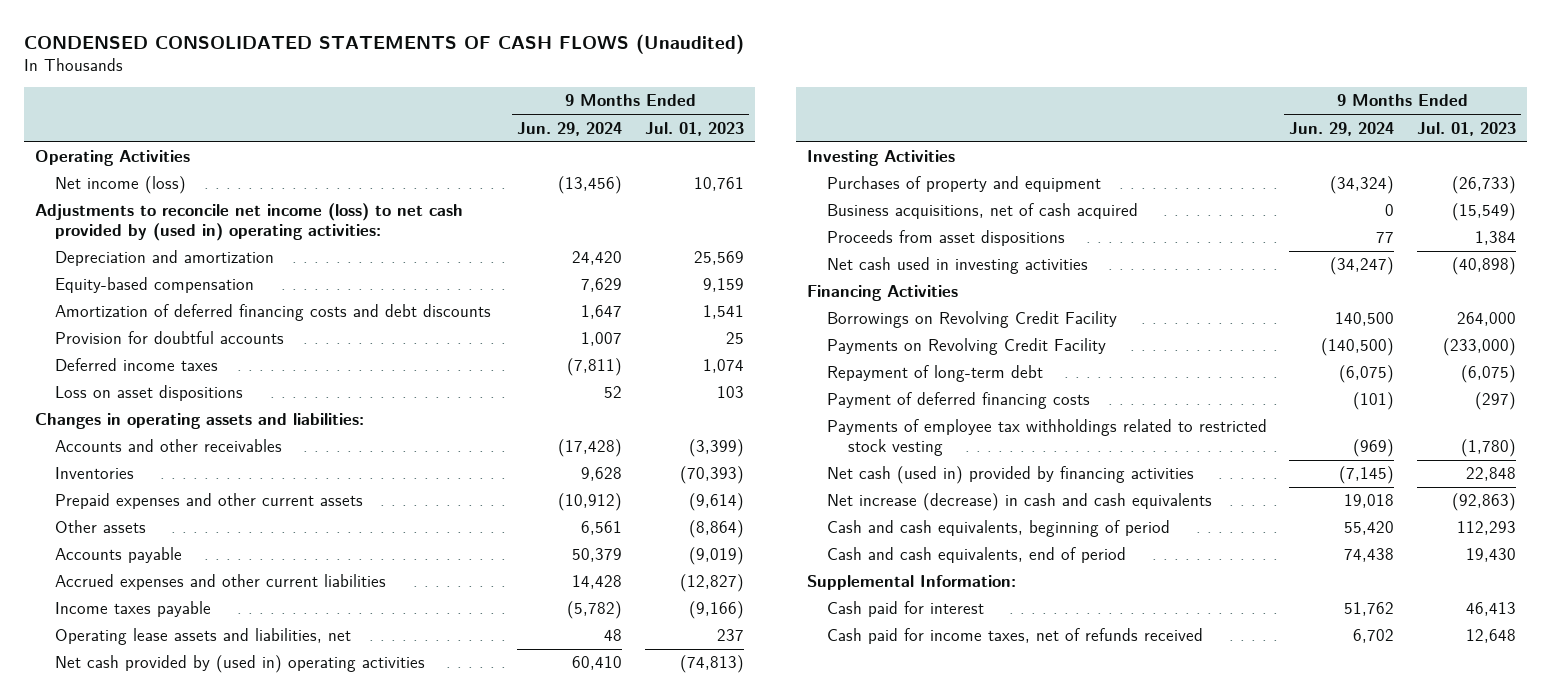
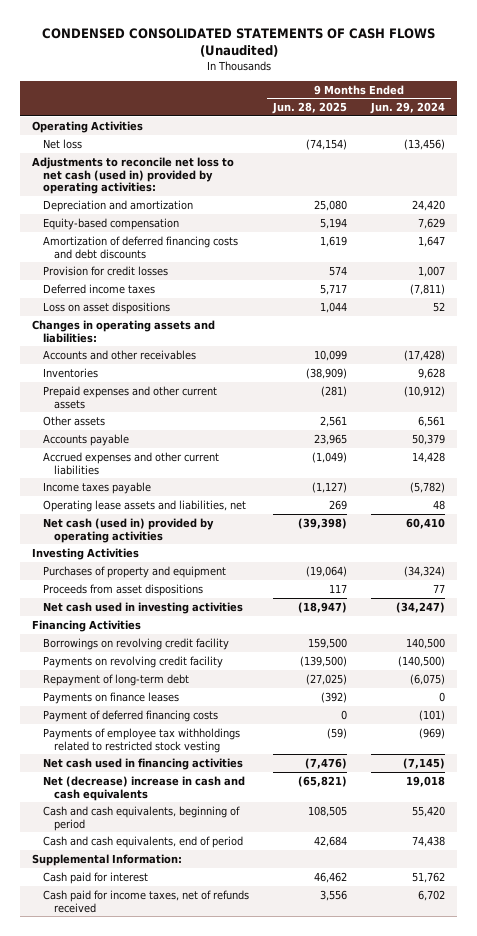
[644,121,744,136] Jul. 01, 2023 -> none
none -> [272,102,348,115] Jun. 28, 2025
[55,176,187,195] Net income (loss) -> [43,138,83,149] Net loss
[34,203,463,242] Adjustments to reconcile net income (loss) to net cash provided by (used in) operating activities: -> [32,156,235,195] Adjustments to reconcile net loss to net cash (used in) provided by operating activities:
[55,331,285,345] Provision for doubtful accounts -> none
none -> [43,265,169,276] Provision for credit losses
[55,655,426,674] Net cash provided by (used in) operating activities -> [43,517,215,543] Net cash (used in) provided by operating activities
[827,203,1139,220] Business acquisitions, net of cash acquired -> none
[827,311,1118,329] Borrowings on Revolving Credit Facility -> [43,637,230,650] Borrowings on revolving credit facility
[827,338,1107,356] Payments on Revolving Credit Facility -> [43,655,224,668] Payments on revolving credit facility
none -> [43,691,180,704] Payments on finance leases
[827,466,1195,485] Net cash (used in) provided by financing activities -> [43,757,244,770] Net cash used in financing activities
[827,493,1213,512] Net increase (decrease) in cash and cash equivalents -> [43,775,246,801] Net (decrease) increase in cash and cash equivalents

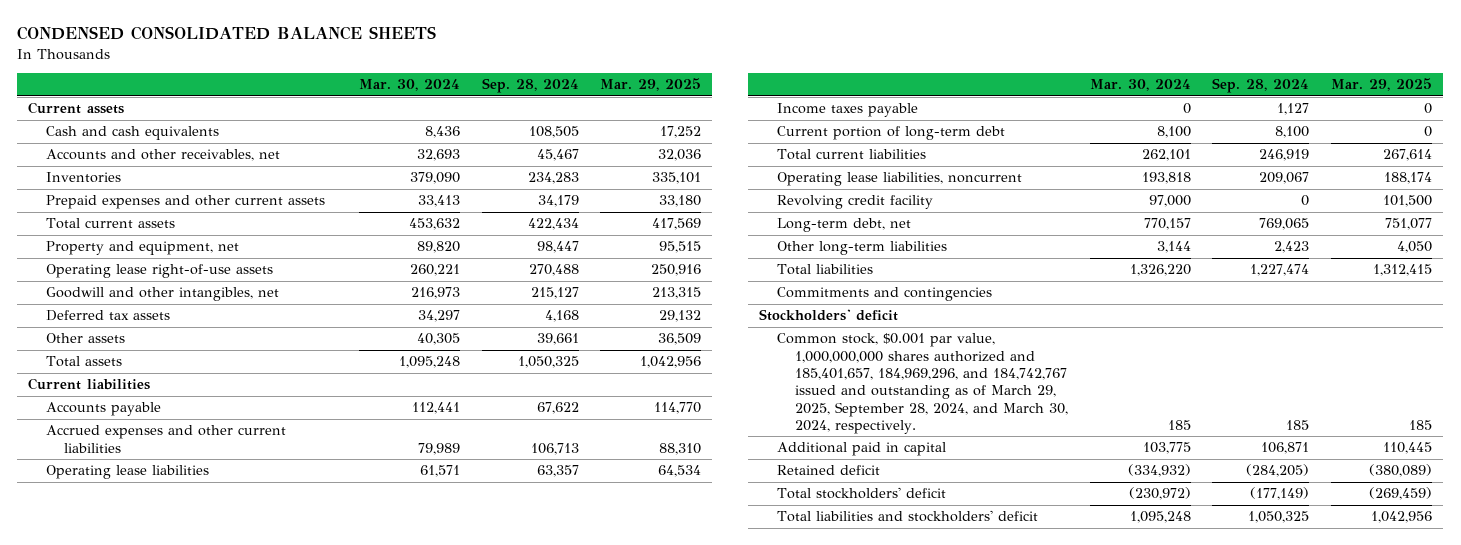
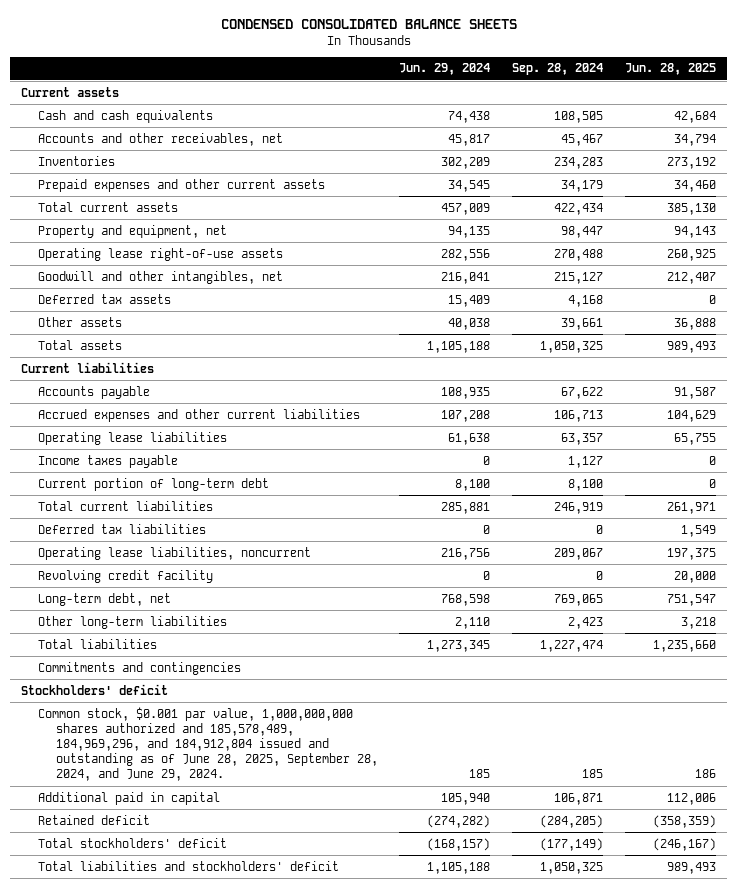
[358,79,460,92] Mar. 30, 2024 -> none
[600,78,702,92] Mar. 29, 2025 -> none
none -> [399,63,491,76] Jun. 29, 2024
none -> [625,63,717,76] Jun. 28, 2025
none -> [38,523,207,534] Deferred tax liabilities
[776,333,1068,434] Common stock, $0.001 par value, 1,000,000,000 shares authorized and 185,401,657, 184,969,296, and 184,742,767 issued and outstanding as of March 29, 2025, September 28, 2024, and March 30, 2024, respectively. -> [38,706,378,782] Common stock, $0.001 par value, 1,000,000,000 shares authorized and 185,578,489, 184,969,296, and 184,912,804 issued and outstanding as of June 28, 2025, September 28, 2024, and June 29, 2024.

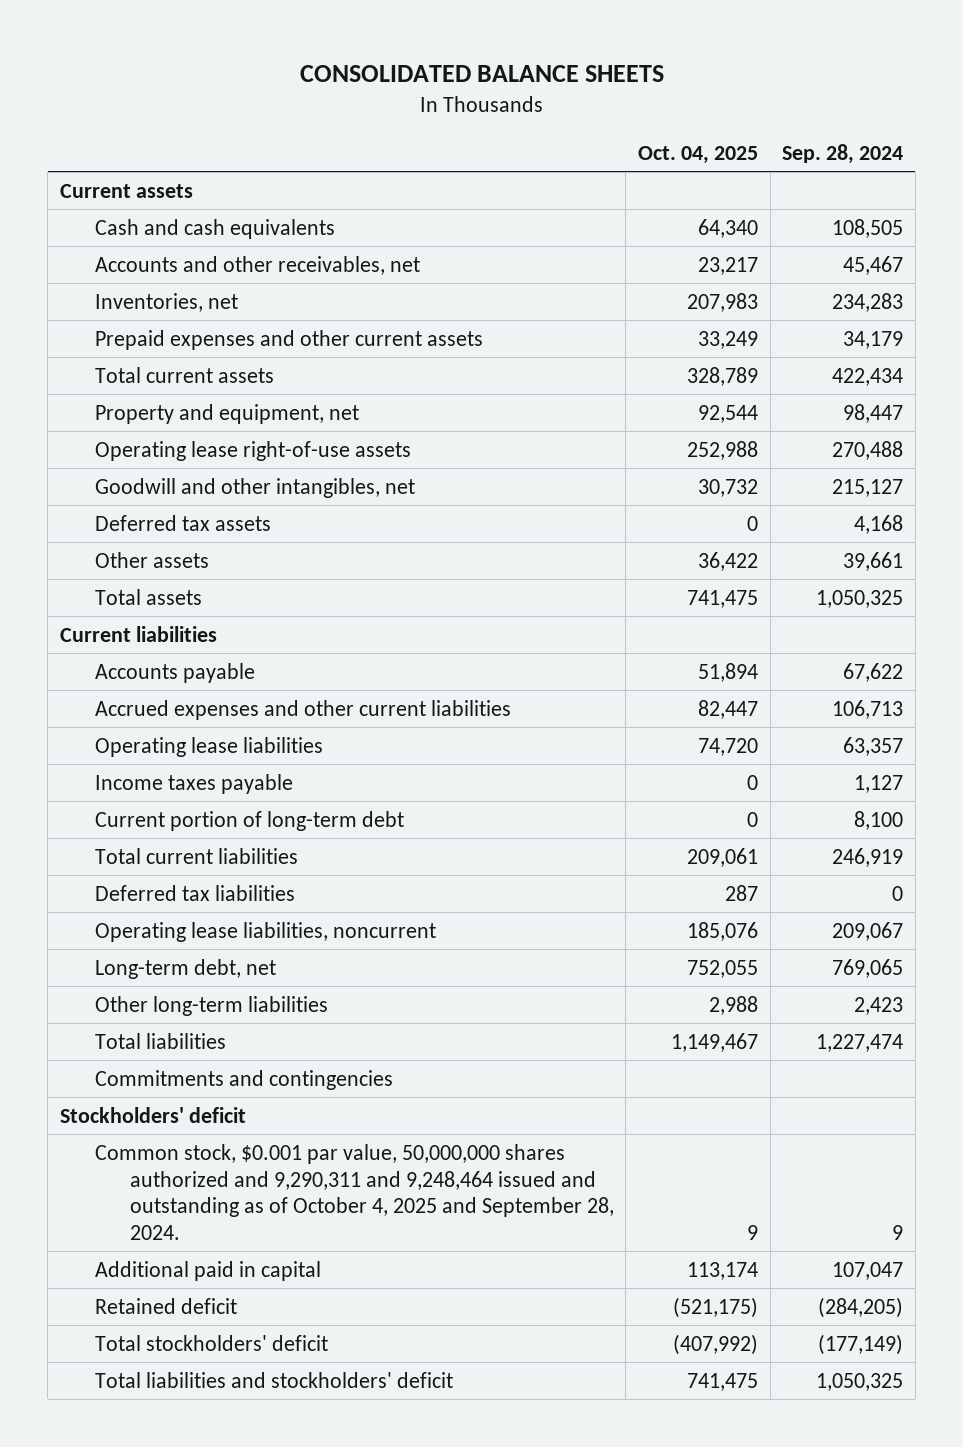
[220,18,517,29] CONDENSED CONSOLIDATED BALANCE SHEETS -> [299,65,664,83] CONSOLIDATED BALANCE SHEETS
[399,63,491,76] Jun. 29, 2024 -> none
[625,63,717,76] Jun. 28, 2025 -> none
none -> [638,145,759,164] Oct. 04, 2025
[38,155,116,166] Inventories -> [94,292,238,312] Inventories, net
[38,569,214,583] Revolving credit facility -> none
[38,706,378,782] Common stock, $0.001 par value, 1,000,000,000 shares authorized and 185,578,489, 184,969,296, and 184,912,804 issued and outstanding as of June 28, 2025, September 28, 2024, and June 29, 2024. -> [94,1143,614,1241] Common stock, $0.001 par value, 50,000,000 shares authorized and 9,290,311 and 9,248,464 issued and outstanding as of October 4, 2025 and September 28, 2024.
[582,769,604,779] 185 -> [892,1225,904,1241] 9
[554,792,604,805] 106,871 -> [832,1261,904,1280] 107,047

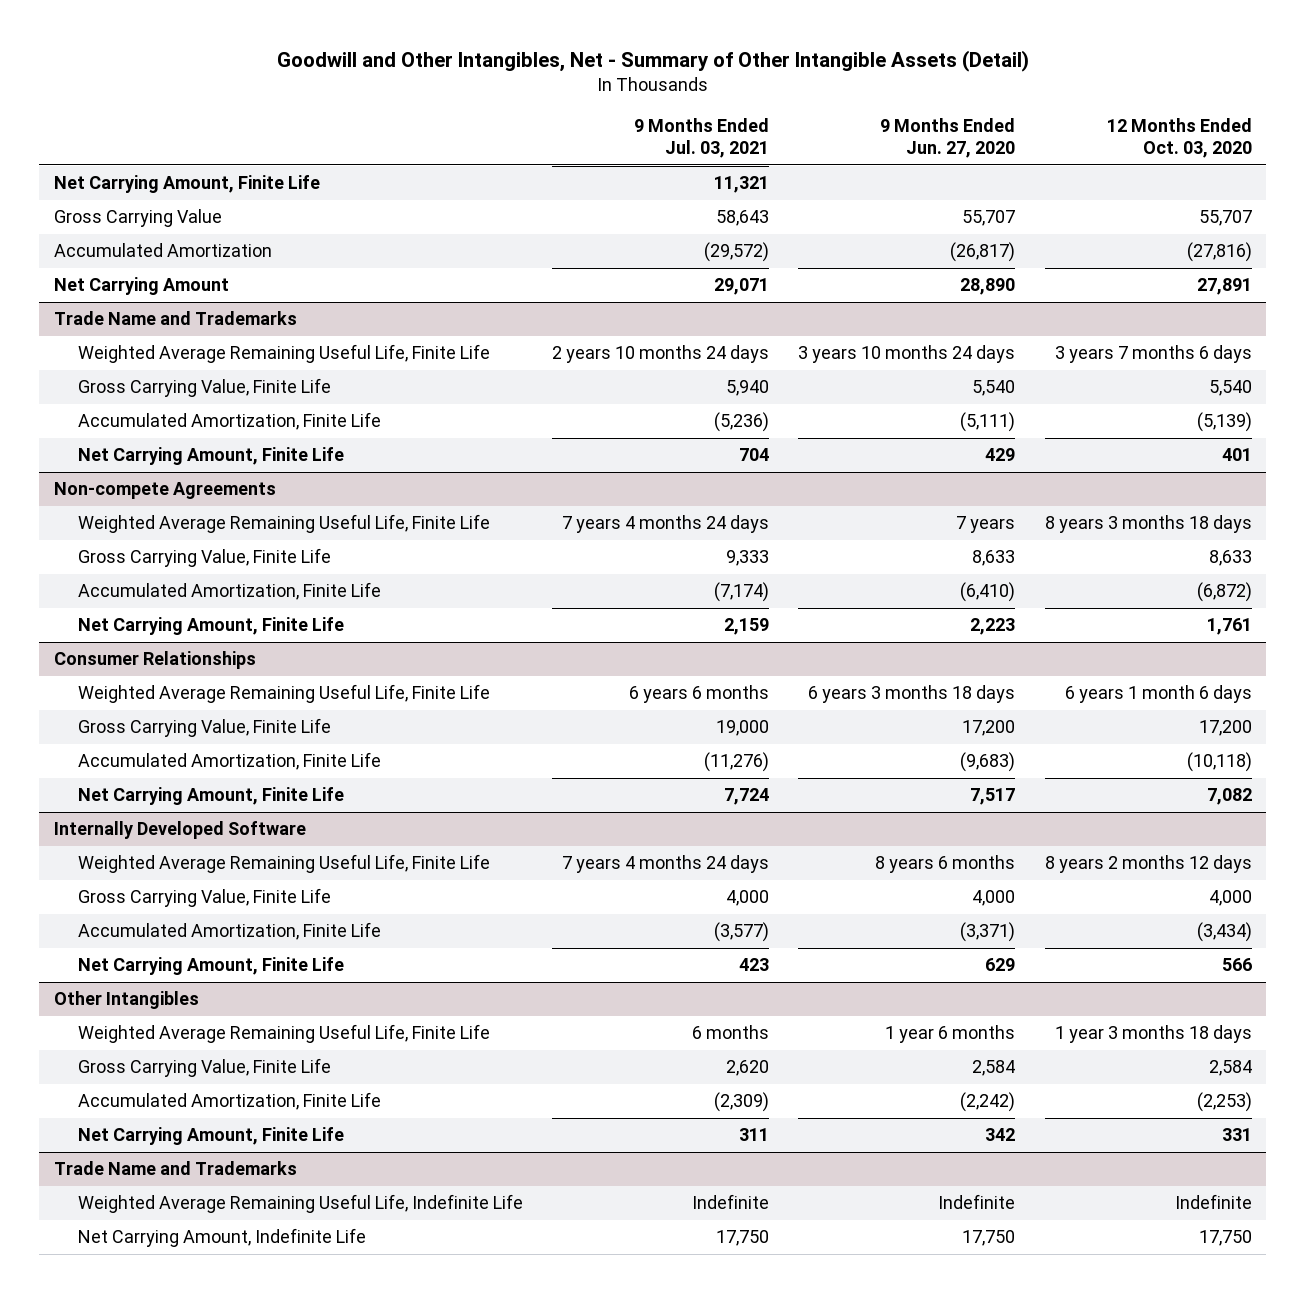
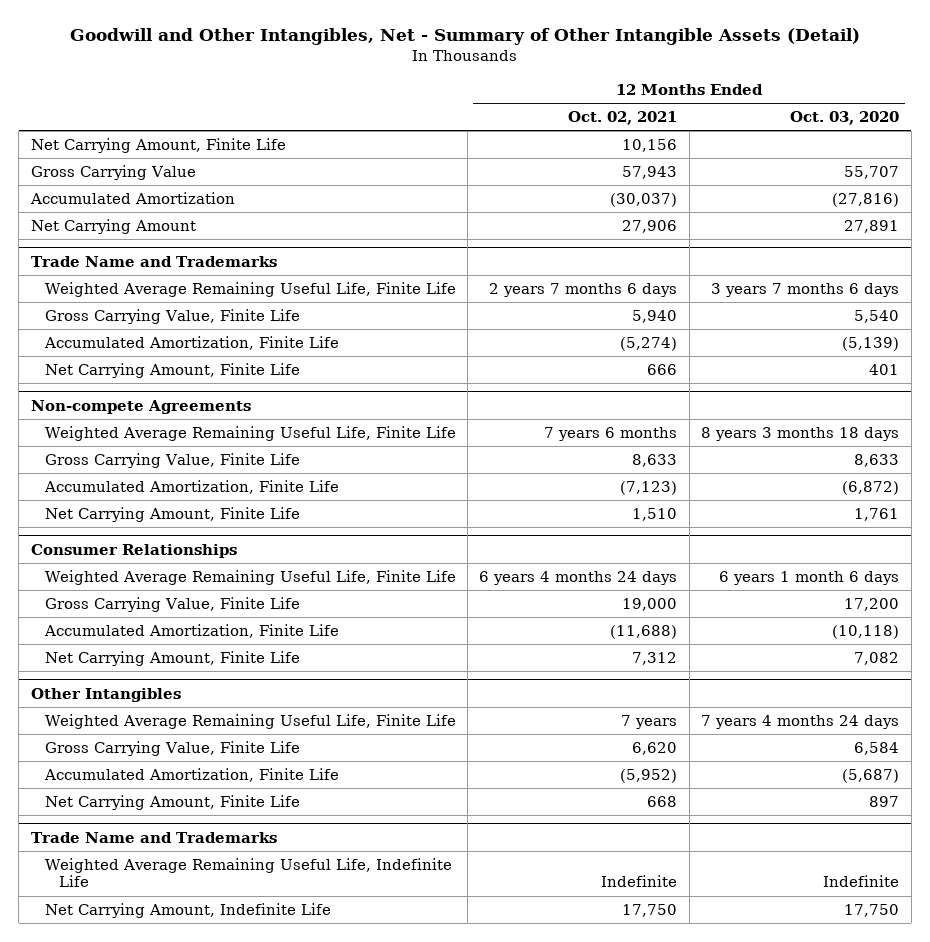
[633,117,769,159] 9 Months Ended Jul. 03, 2021 -> none
[880,117,1016,159] 9 Months Ended Jun. 27, 2020 -> none
none -> [568,110,678,125] Oct. 02, 2021
[53,821,306,840] Internally Developed Software -> none
[77,854,490,874] Weighted Average Remaining Useful Life, Finite Life -> none
[77,888,331,908] Gross Carrying Value, Finite Life -> none
[77,922,381,941] Accumulated Amortization, Finite Life -> none
[77,957,344,976] Net Carrying Amount, Finite Life -> none
[1054,1025,1252,1044] 1 year 3 months 18 days -> [701,714,900,729] 7 years 4 months 24 days
[1208,1060,1252,1077] 2,584 -> [854,741,900,755] 6,584
[1196,1092,1252,1113] (2,253) -> [842,768,900,783] (5,687)
[1221,1128,1252,1142] 331 -> [869,795,900,807] 897

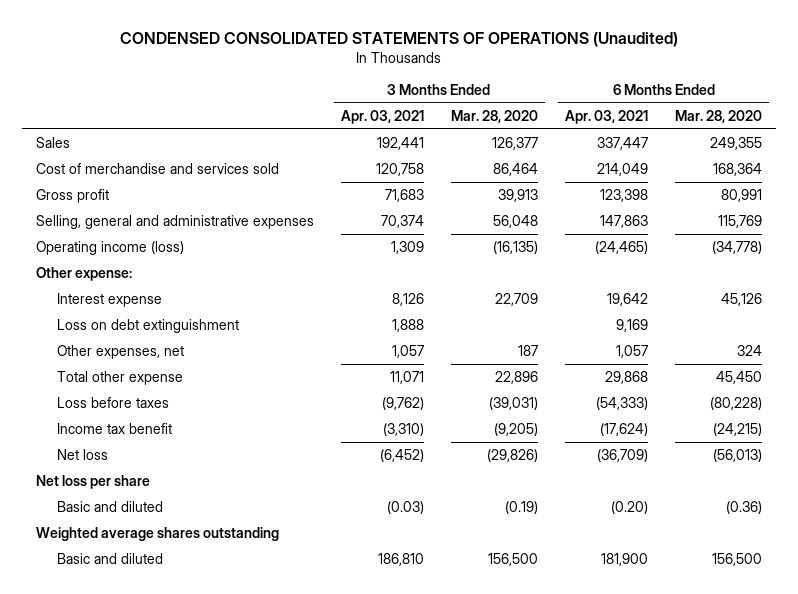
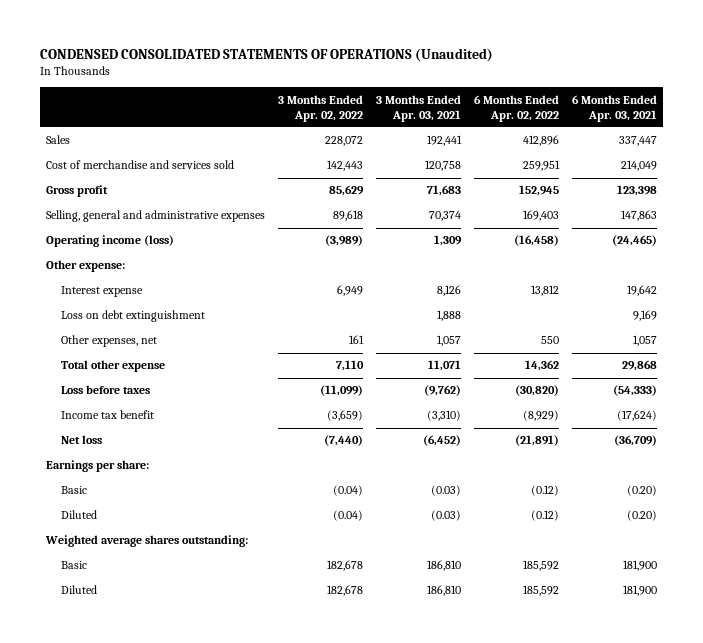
[451,109,539,123] Mar. 28, 2020 -> none
[675,109,763,123] Mar. 28, 2020 -> none
none -> [278,94,364,122] 3 Months Ended Apr. 02, 2022
none -> [473,94,559,122] 6 Months Ended Apr. 02, 2022
[56,500,163,512] Basic and diluted -> none
[35,474,150,489] Net loss per share -> [46,460,150,473] Earnings per share:
none -> [60,486,87,495] Basic
none -> [60,510,97,520] Diluted
[35,526,279,541] Weighted average shares outstanding -> [45,535,249,548] Weighted average shares outstanding:
none -> [60,561,87,570] Basic
[56,552,163,564] Basic and diluted -> [60,585,97,595] Diluted

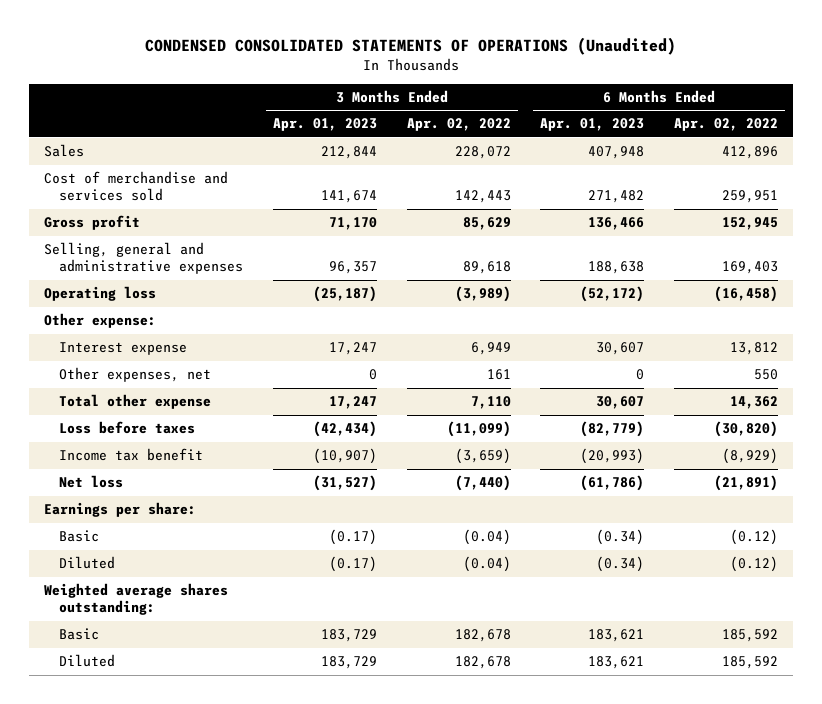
[375,94,461,122] 3 Months Ended Apr. 03, 2021 -> none
[571,94,657,122] 6 Months Ended Apr. 03, 2021 -> none
none -> [273,118,378,132] Apr. 01, 2023
none -> [540,118,645,132] Apr. 01, 2023
[46,235,175,248] Operating income (loss) -> [43,286,156,302] Operating loss
[60,310,205,323] Loss on debt extinguishment -> none

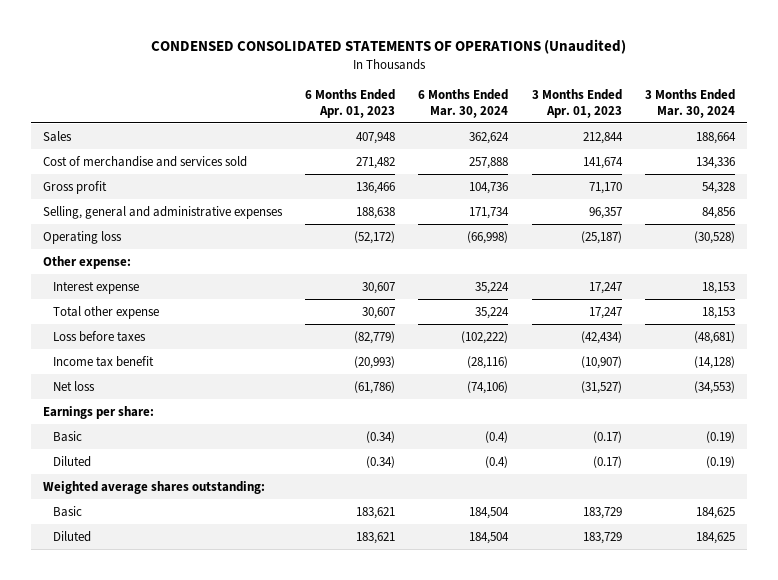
[406,118,511,132] Apr. 02, 2022 -> none
[673,118,778,132] Apr. 02, 2022 -> none
none -> [418,88,509,118] 6 Months Ended Mar. 30, 2024
none -> [645,88,736,118] 3 Months Ended Mar. 30, 2024
[59,367,212,383] Other expenses, net -> none

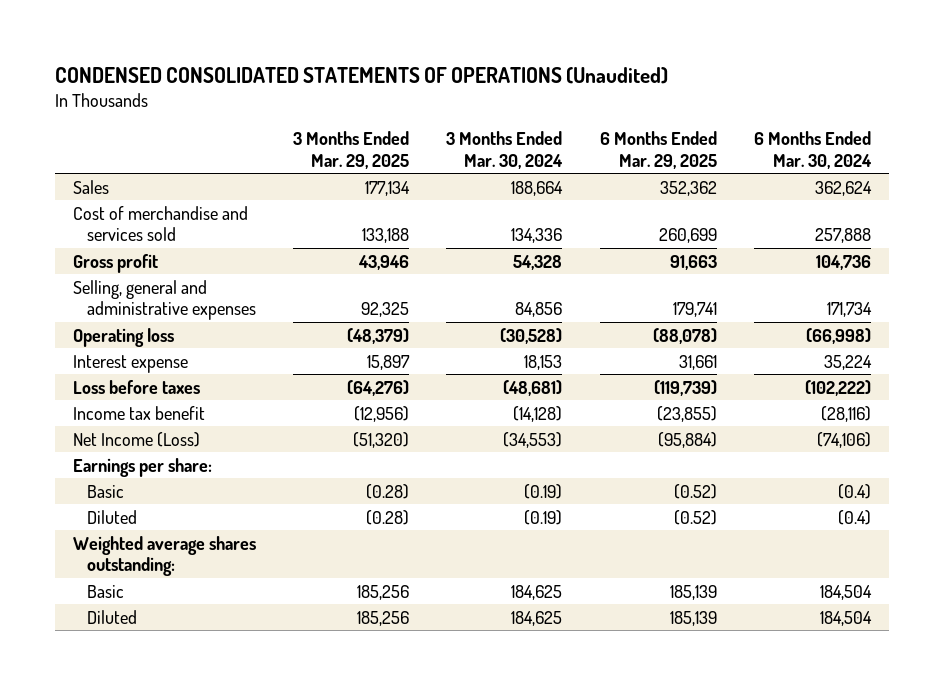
[304,88,395,118] 6 Months Ended Apr. 01, 2023 -> none
[531,88,622,118] 3 Months Ended Apr. 01, 2023 -> none
none -> [293,131,410,169] 3 Months Ended Mar. 29, 2025
none -> [599,131,717,169] 6 Months Ended Mar. 29, 2025
[42,255,131,269] Other expense: -> none
[52,305,159,319] Total other expense -> none
[52,380,95,391] Net loss -> [73,431,201,447] Net Income (Loss)

